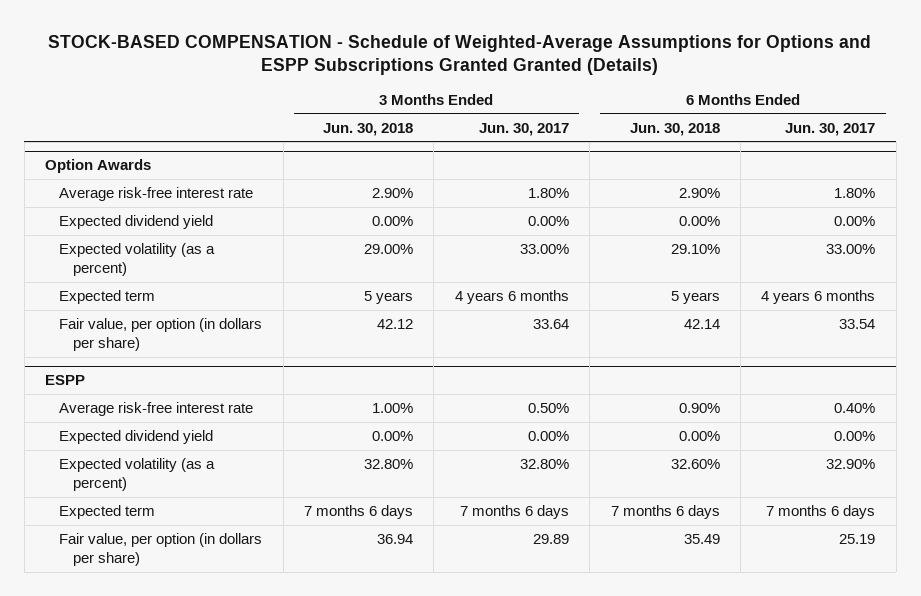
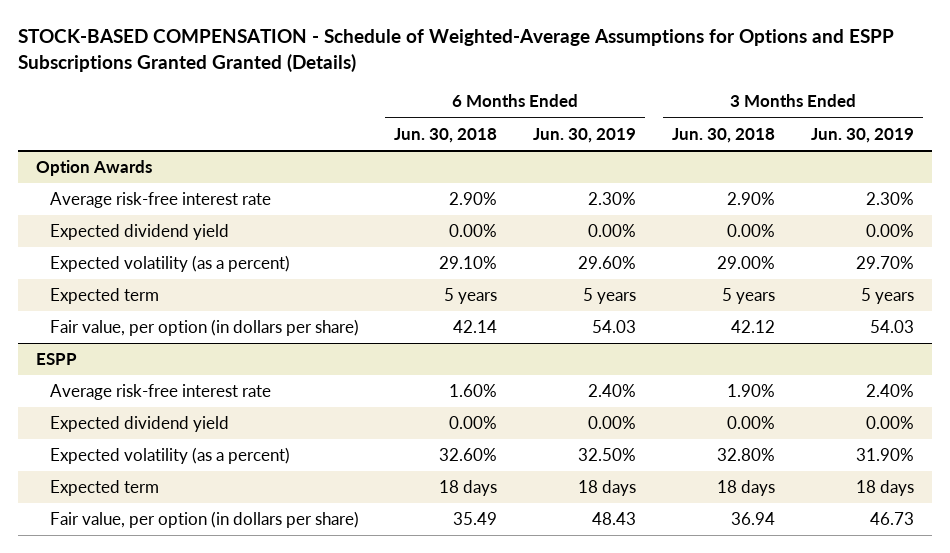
[478,122,569,136] Jun. 30, 2017 -> none
[785,122,876,136] Jun. 30, 2017 -> none
none -> [533,127,637,143] Jun. 30, 2019
none -> [810,127,914,143] Jun. 30, 2019
[371,403,413,414] 1.00% -> [727,384,776,398] 1.90%
[678,403,720,414] 0.90% -> [449,384,498,398] 1.60%
[303,505,413,520] 7 months 6 days -> [717,480,776,497] 18 days
[610,505,720,520] 7 months 6 days -> [439,480,498,497] 18 days

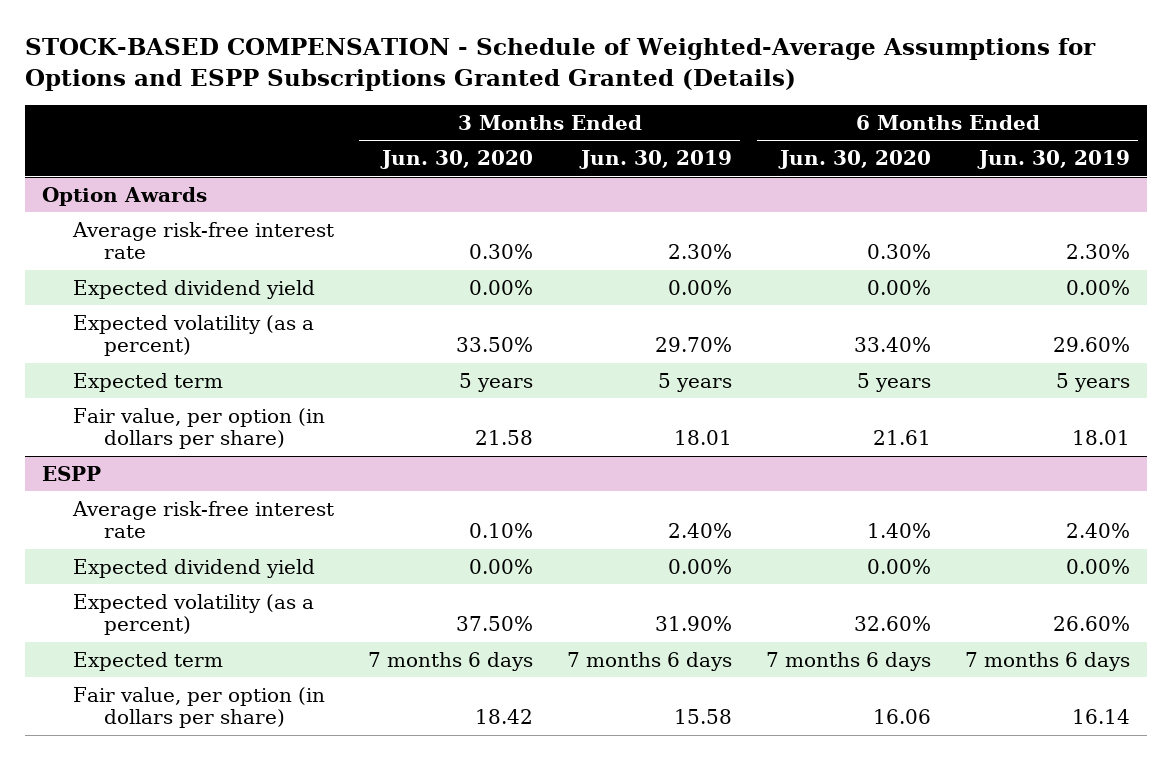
[394,127,498,143] Jun. 30, 2018 -> none
[672,127,776,143] Jun. 30, 2018 -> none
none -> [379,150,533,170] Jun. 30, 2020
none -> [777,150,931,170] Jun. 30, 2020
[592,320,637,334] 54.03 -> [1071,430,1130,446] 18.01
[869,320,914,334] 54.03 -> [673,430,732,446] 18.01
[578,448,637,462] 32.50% -> [1052,616,1130,632] 26.60%
[578,480,637,497] 18 days -> [964,651,1130,671] 7 months 6 days
[855,480,914,497] 18 days -> [566,651,732,671] 7 months 6 days
[592,512,637,526] 48.43 -> [1071,709,1130,725] 16.14
[869,512,914,526] 46.73 -> [673,709,732,725] 15.58

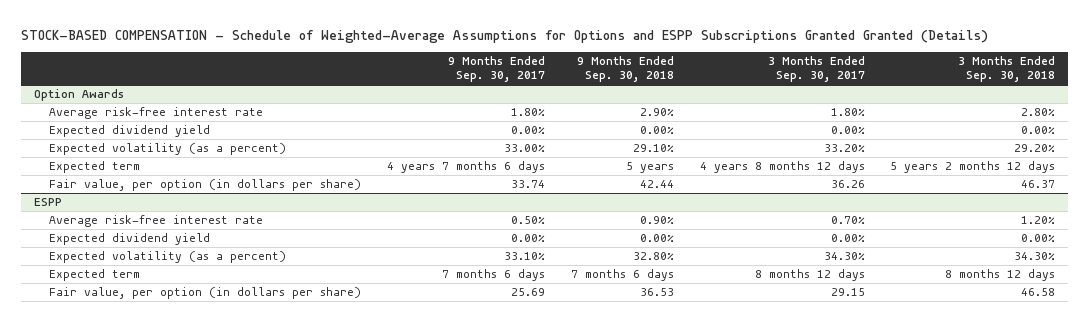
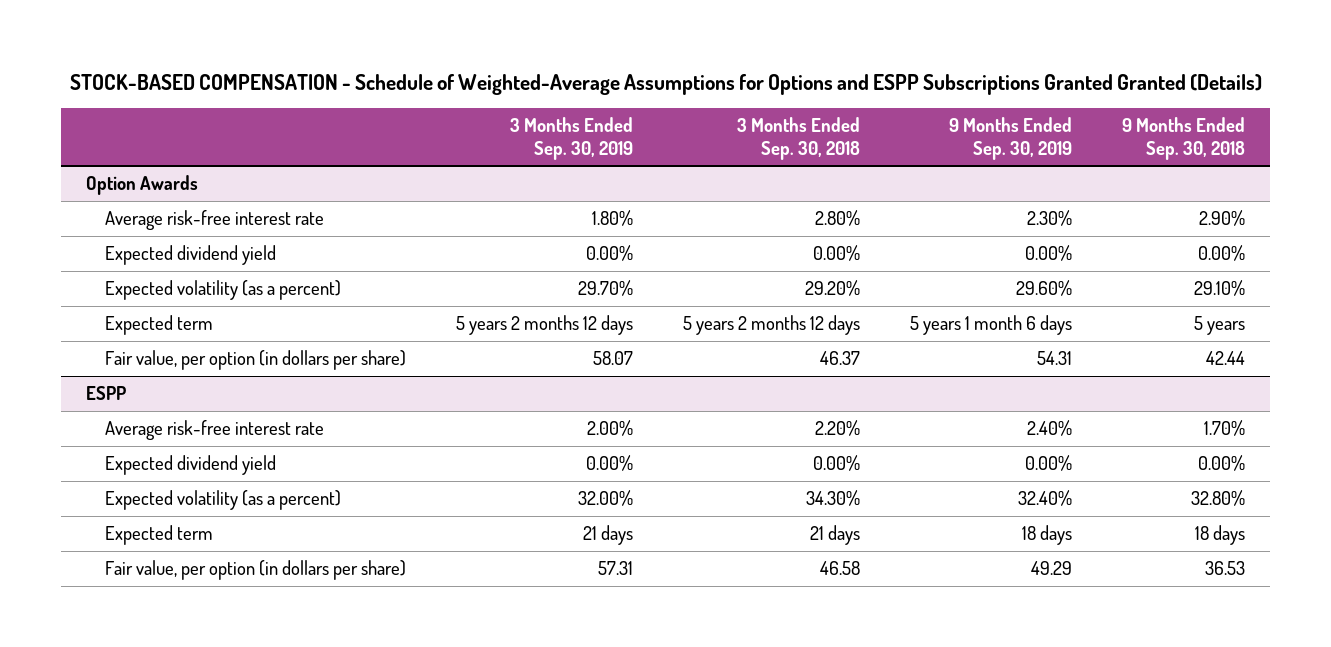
[447,55,545,83] 9 Months Ended Sep. 30, 2017 -> none
[767,55,865,83] 3 Months Ended Sep. 30, 2017 -> none
none -> [509,117,633,160] 3 Months Ended Sep. 30, 2019
none -> [948,117,1072,160] 9 Months Ended Sep. 30, 2019
[639,216,674,225] 0.90% -> [1203,420,1245,437] 1.70%
[1021,216,1056,225] 1.20% -> [814,420,860,437] 2.20%
[570,269,674,282] 7 months 6 days -> [1194,525,1245,546] 18 days
[945,269,1056,282] 8 months 12 days -> [809,525,860,546] 21 days

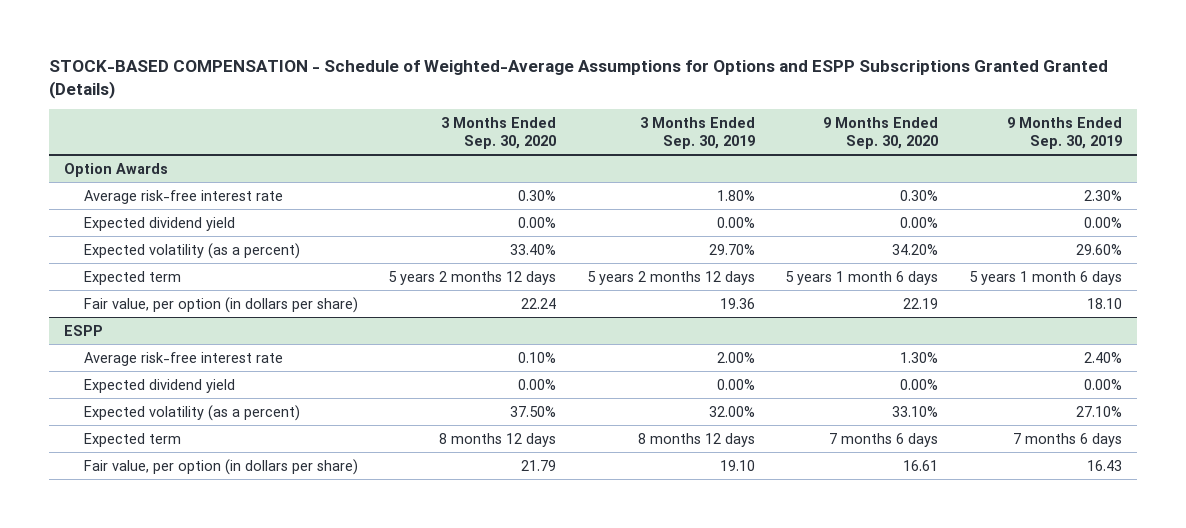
[736,117,860,160] 3 Months Ended Sep. 30, 2018 -> none
[1121,117,1245,160] 9 Months Ended Sep. 30, 2018 -> none
none -> [441,117,557,149] 3 Months Ended Sep. 30, 2020
none -> [823,117,939,149] 9 Months Ended Sep. 30, 2020
[592,351,633,366] 58.07 -> [719,297,755,309] 19.36
[1036,351,1072,366] 54.31 -> [1086,297,1122,309] 18.10
[1017,490,1072,507] 32.40% -> [1075,405,1122,417] 27.10%
[582,525,633,546] 21 days -> [637,432,755,447] 8 months 12 days
[1021,525,1072,546] 18 days -> [1012,432,1122,447] 7 months 6 days
[597,561,633,576] 57.31 -> [719,459,755,471] 19.10
[1030,561,1072,576] 49.29 -> [1086,459,1122,471] 16.43

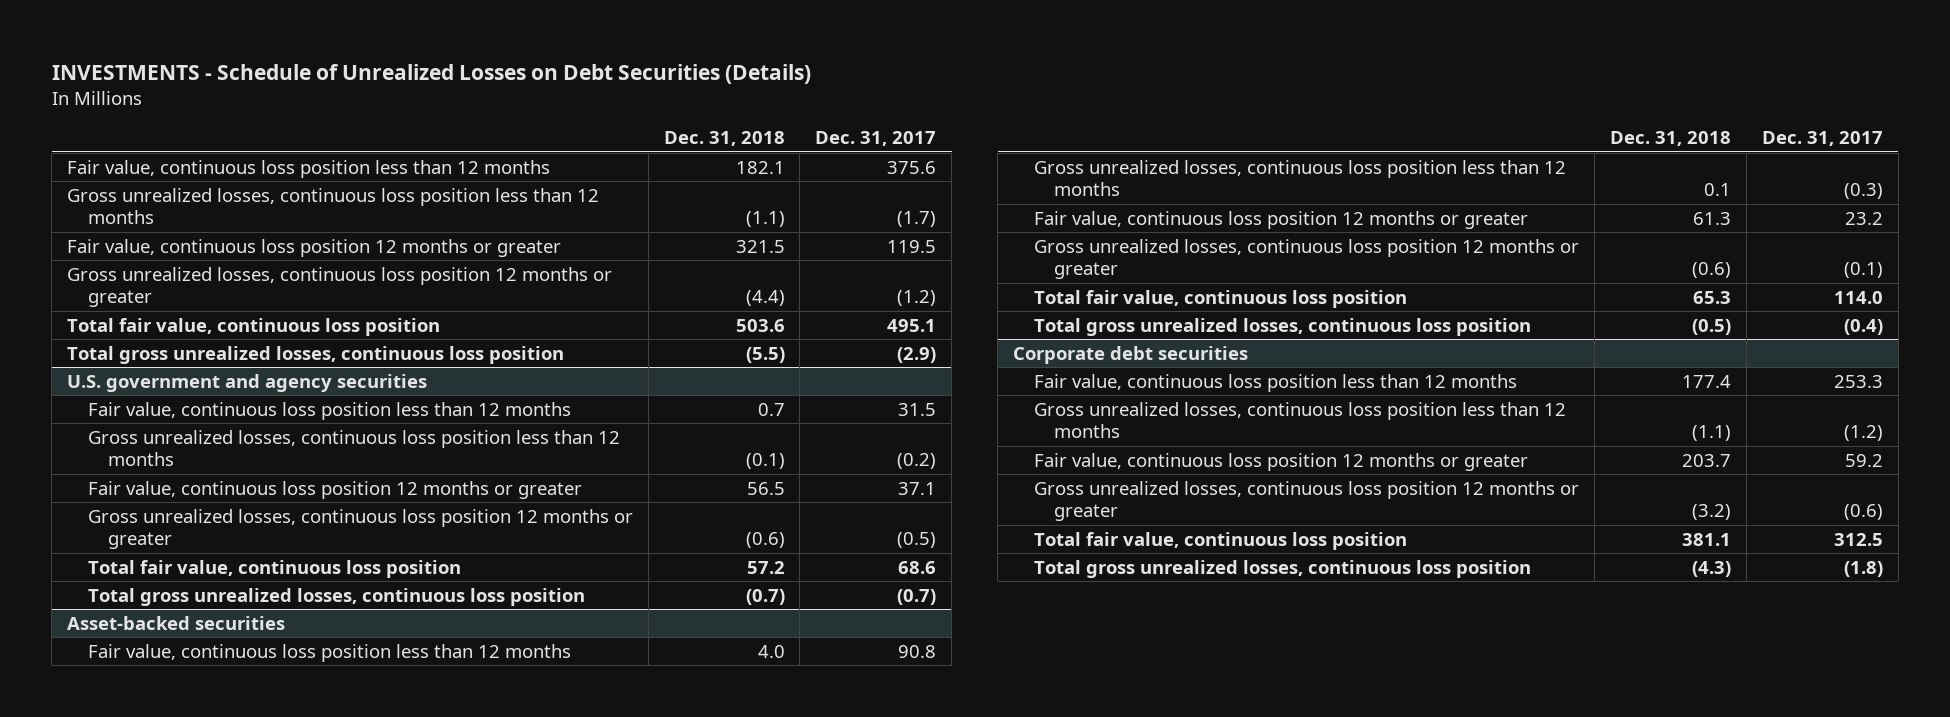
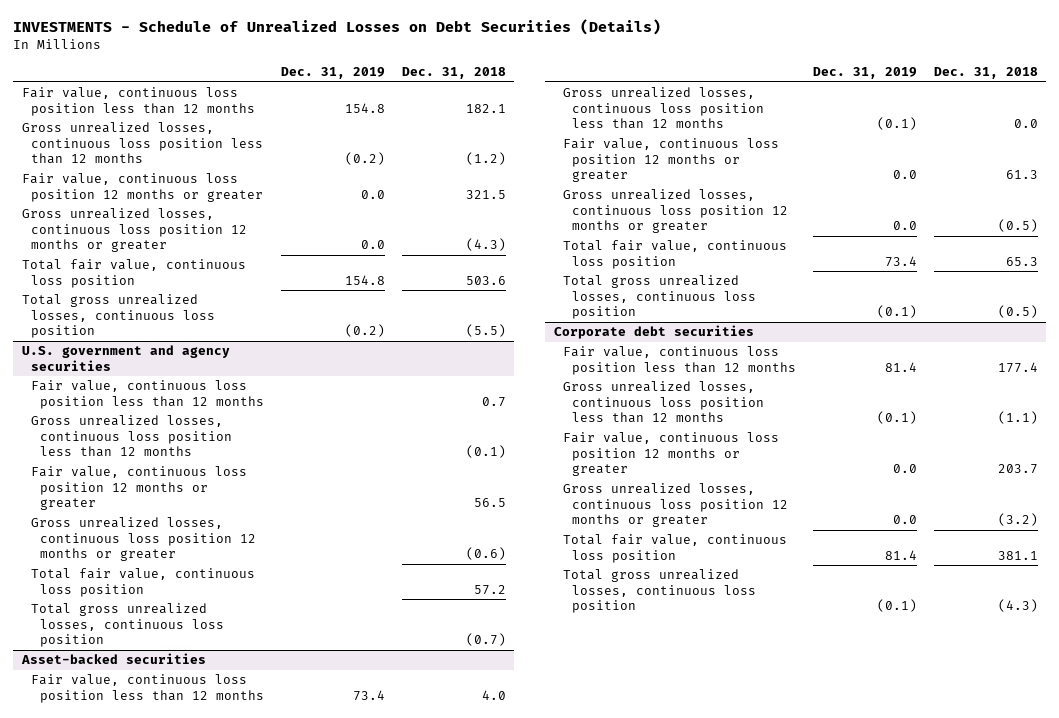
[815,130,937,146] Dec. 31, 2017 -> none
none -> [280,67,385,80] Dec. 31, 2019
[745,211,785,228] (1.1) -> [465,152,506,166] (1.2)
[745,290,785,307] (4.4) -> [465,238,506,252] (4.3)
[1703,183,1731,197] 0.1 -> [1013,119,1038,129] 0.0
[1691,262,1731,279] (0.6) -> [997,219,1038,233] (0.5)

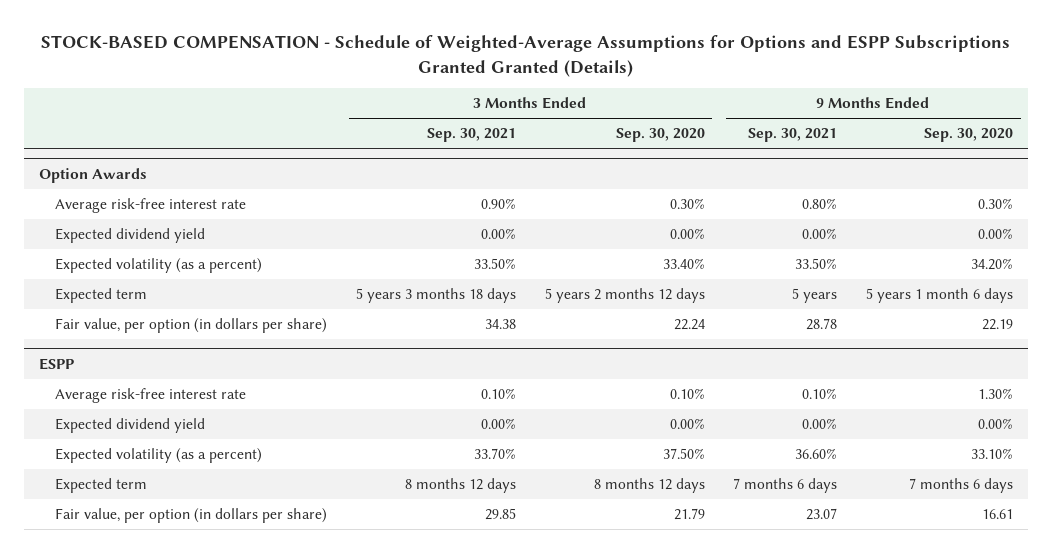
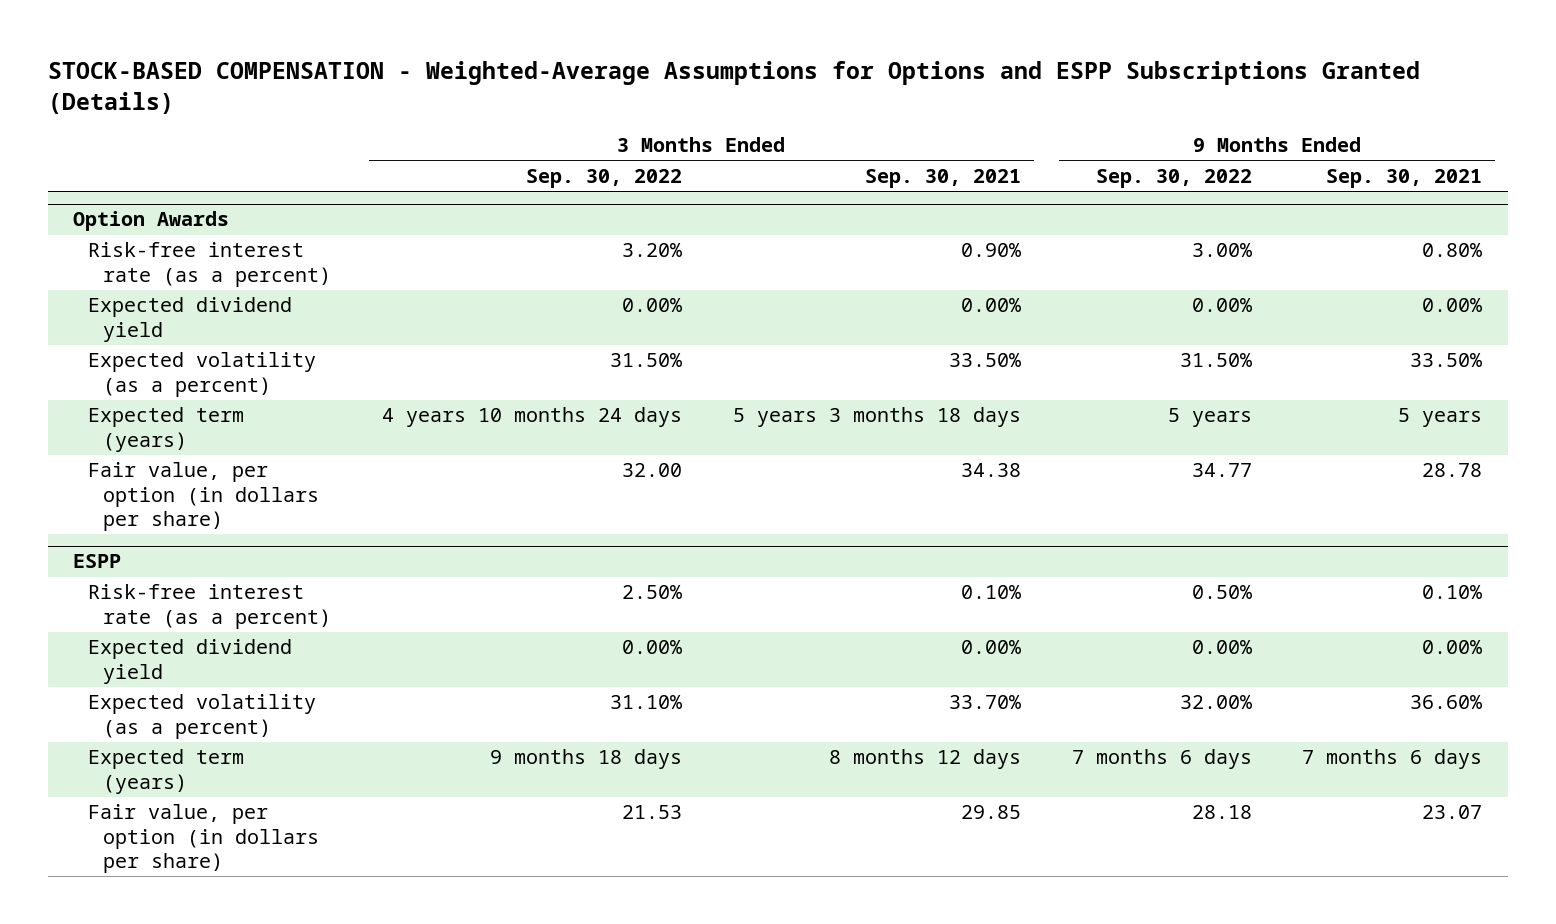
[40,35,1010,77] STOCK-BASED COMPENSATION - Schedule of Weighted-Average Assumptions for Options and ESPP Subscriptions Granted Granted (Details) -> [48,60,1421,114] STOCK-BASED COMPENSATION - Weighted-Average Assumptions for Options and ESPP Subscriptions Granted (Details)
[615,128,705,143] Sep. 30, 2020 -> none
[924,128,1014,143] Sep. 30, 2020 -> none
none -> [526,168,683,188] Sep. 30, 2022
none -> [1095,168,1252,188] Sep. 30, 2022
[54,198,246,214] Average risk-free interest rate -> [88,242,332,287] Risk-free interest rate (as a percent)
[54,288,147,304] Expected term -> [88,407,245,452] Expected term (years)
[54,388,246,404] Average risk-free interest rate -> [88,584,332,629] Risk-free interest rate (as a percent)
[54,478,147,494] Expected term -> [88,749,245,794] Expected term (years)

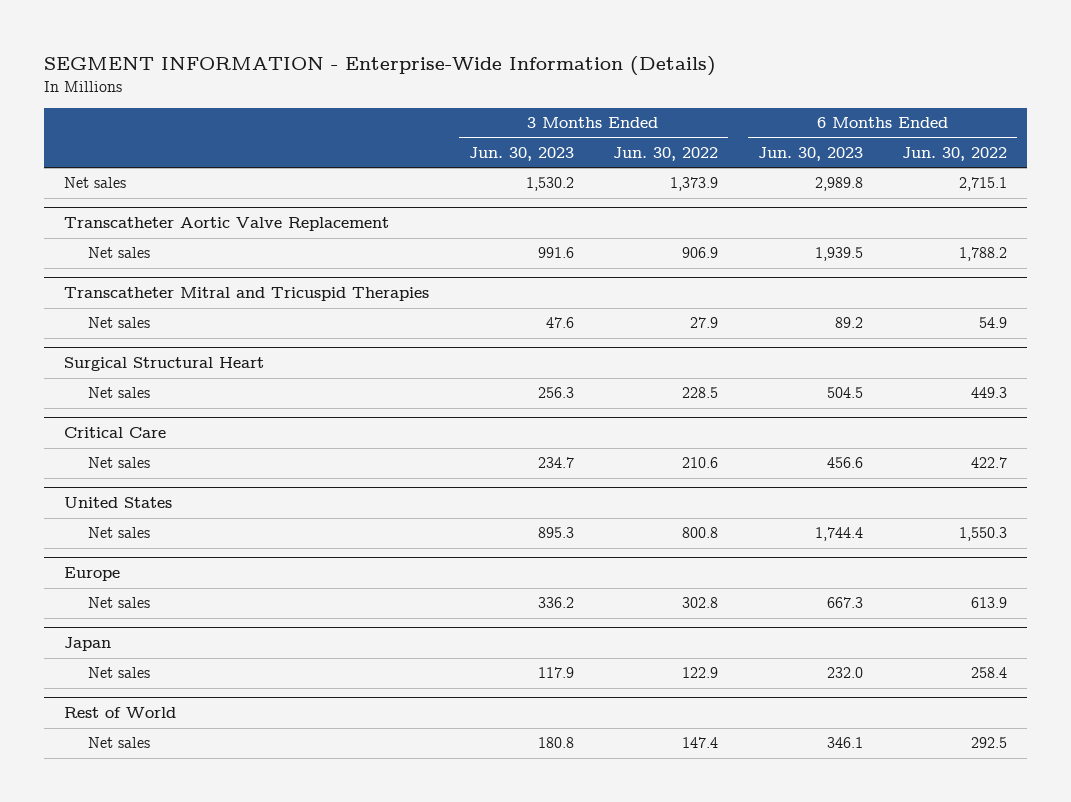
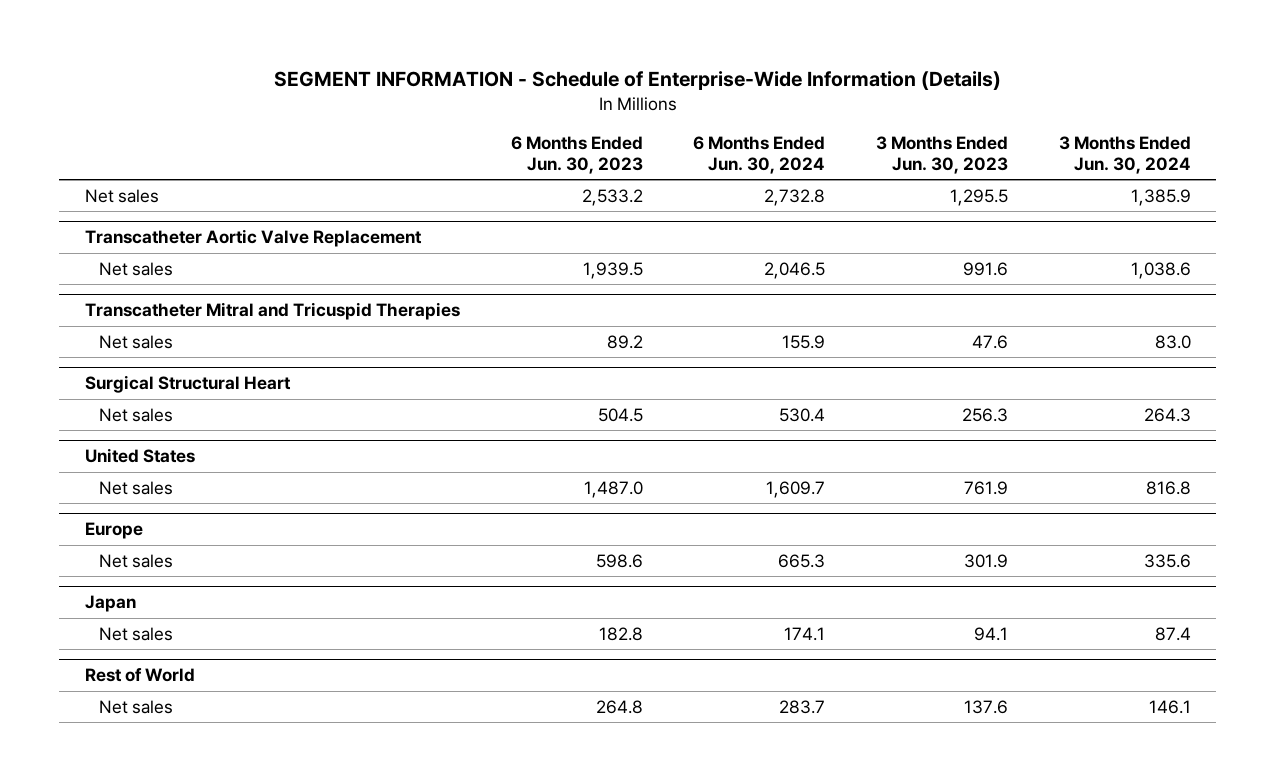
[44,55,717,76] SEGMENT INFORMATION - Enterprise-Wide Information (Details) -> [273,71,1001,91] SEGMENT INFORMATION - Schedule of Enterprise-Wide Information (Details)
[613,147,719,162] Jun. 30, 2022 -> none
[902,147,1008,162] Jun. 30, 2022 -> none
none -> [693,136,826,174] 6 Months Ended Jun. 30, 2024
none -> [1058,136,1191,174] 3 Months Ended Jun. 30, 2024
[525,177,574,192] 1,530.2 -> [950,188,1009,206] 1,295.5
[814,177,863,192] 2,989.8 -> [581,188,643,206] 2,533.2
[64,427,167,439] Critical Care -> none
[87,457,150,469] Net sales -> none
[537,527,574,539] 895.3 -> [964,480,1009,495] 761.9
[814,527,863,542] 1,744.4 -> [583,480,643,498] 1,487.0
[537,597,574,609] 336.2 -> [964,553,1009,568] 301.9
[826,597,863,609] 667.3 -> [595,553,643,568] 598.6
[537,667,574,679] 117.9 -> [974,626,1009,641] 94.1
[826,667,863,679] 232.0 -> [598,626,643,641] 182.8
[537,737,574,749] 180.8 -> [964,699,1009,714] 137.6
[826,737,863,749] 346.1 -> [595,699,643,714] 264.8

